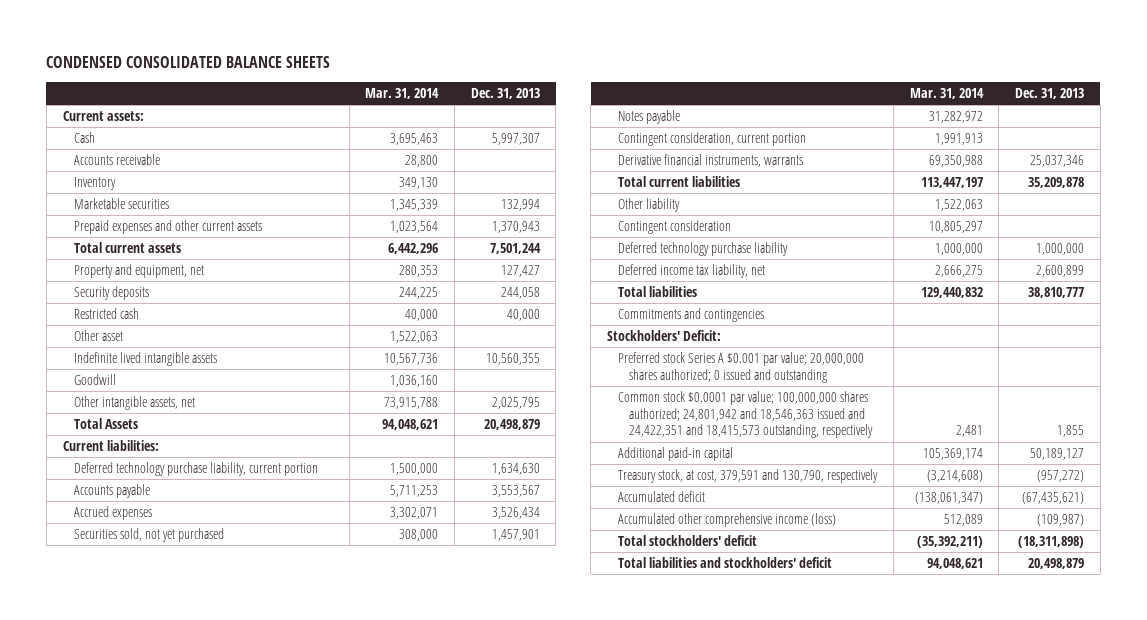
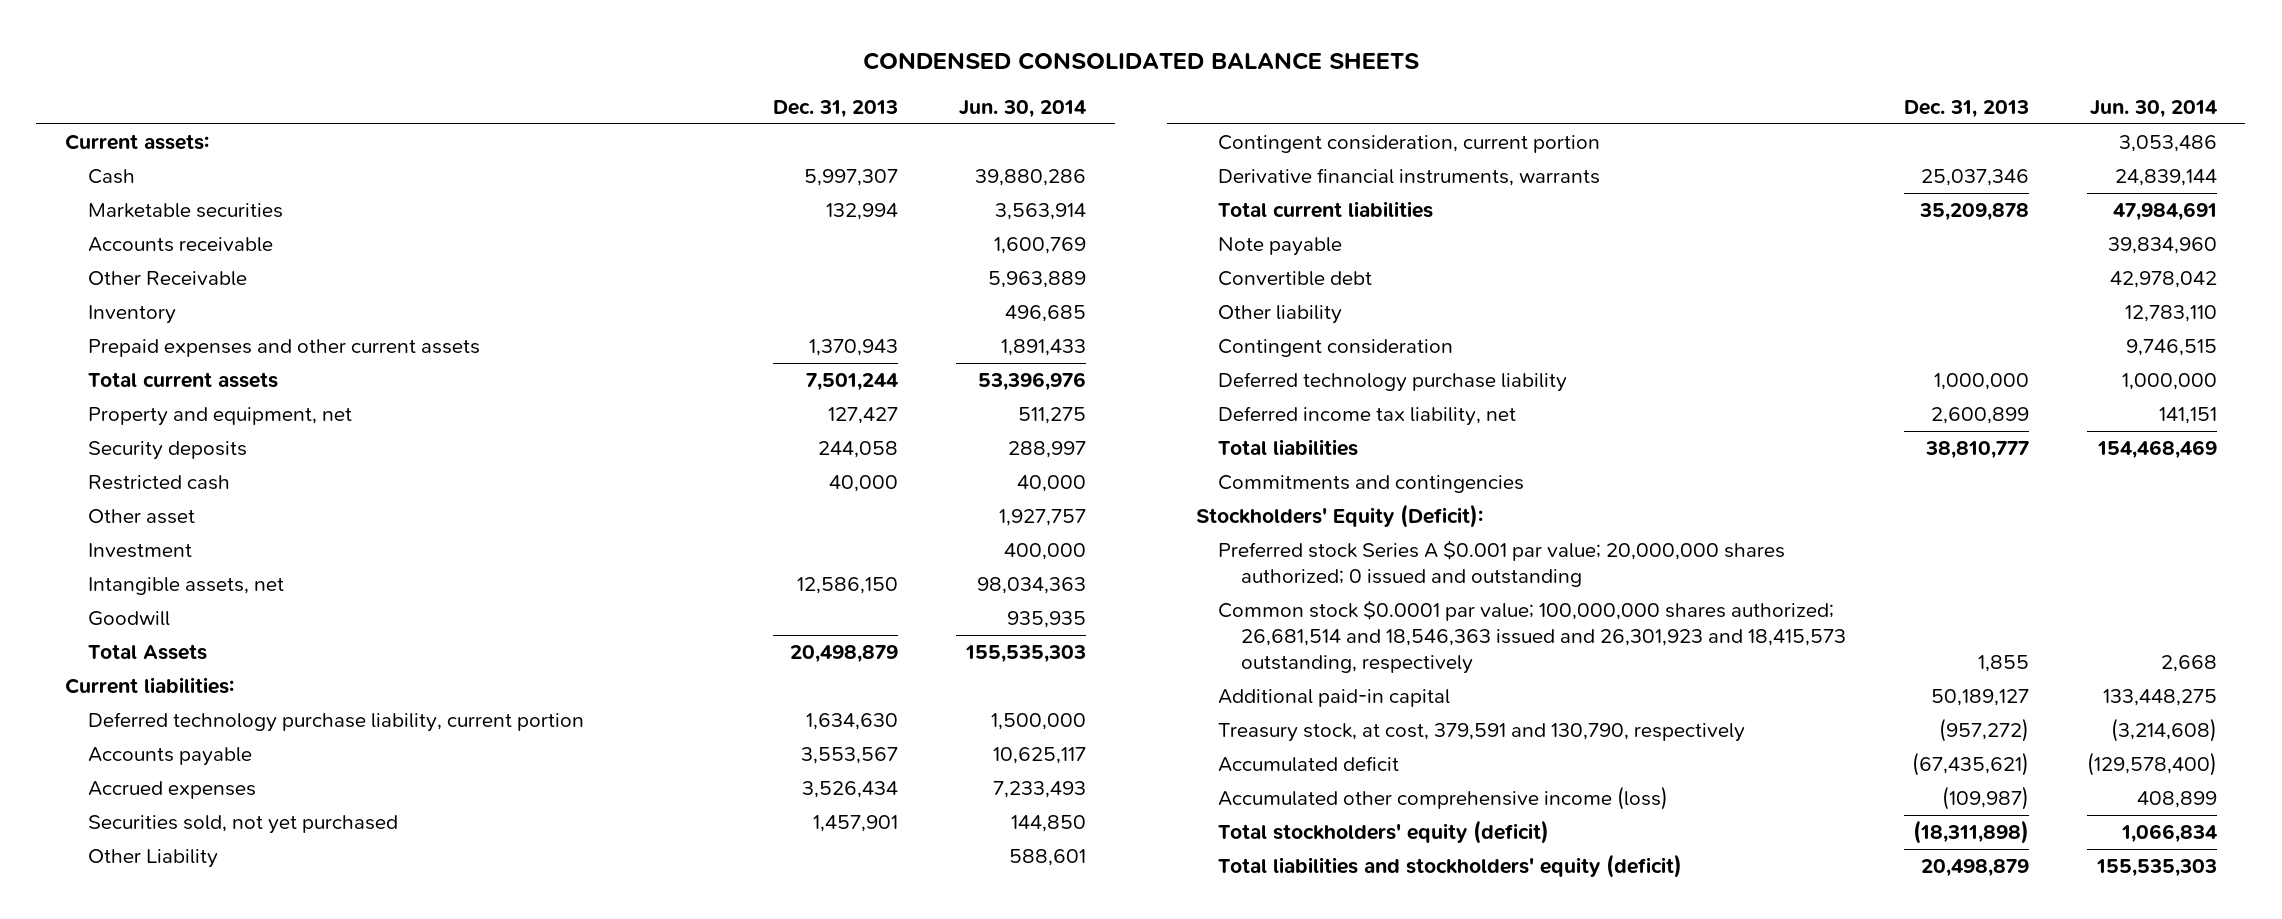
[365,88,440,100] Mar. 31, 2014 -> none
none -> [958,100,1086,119] Jun. 30, 2014
[73,198,169,210] Marketable securities -> [87,203,283,219] Marketable securities
none -> [87,271,247,287] Other Receivable
none -> [87,543,192,559] Investment
[73,352,217,367] Indefinite lived intangible assets -> [87,577,284,596] Intangible assets, net
[485,353,540,366] 10,560,355 -> [796,577,898,595] 12,586,150
[73,396,195,411] Other intangible assets, net -> none
[618,110,681,125] Notes payable -> none
none -> [87,849,218,869] Other Liability
none -> [1218,237,1343,257] Note payable
none -> [1218,271,1373,287] Convertible debt
[607,330,722,342] Stockholders' Deficit: -> [1196,504,1484,529] Stockholders' Equity (Deficit):
[618,391,874,439] Common stock $0.0001 par value; 100,000,000 shares authorized; 24,801,942 and 18,546,363 issued and 24,422,351 and 18,415,573 outstanding, respectively -> [1218,600,1846,675] Common stock $0.0001 par value; 100,000,000 shares authorized; 26,681,514 and 18,546,363 issued and 26,301,923 and 18,415,573 outstanding, respectively
[618,535,758,547] Total stockholders' deficit -> [1218,820,1550,845] Total stockholders' equity (deficit)
[618,557,833,569] Total liabilities and stockholders' deficit -> [1218,854,1683,879] Total liabilities and stockholders' equity (deficit)

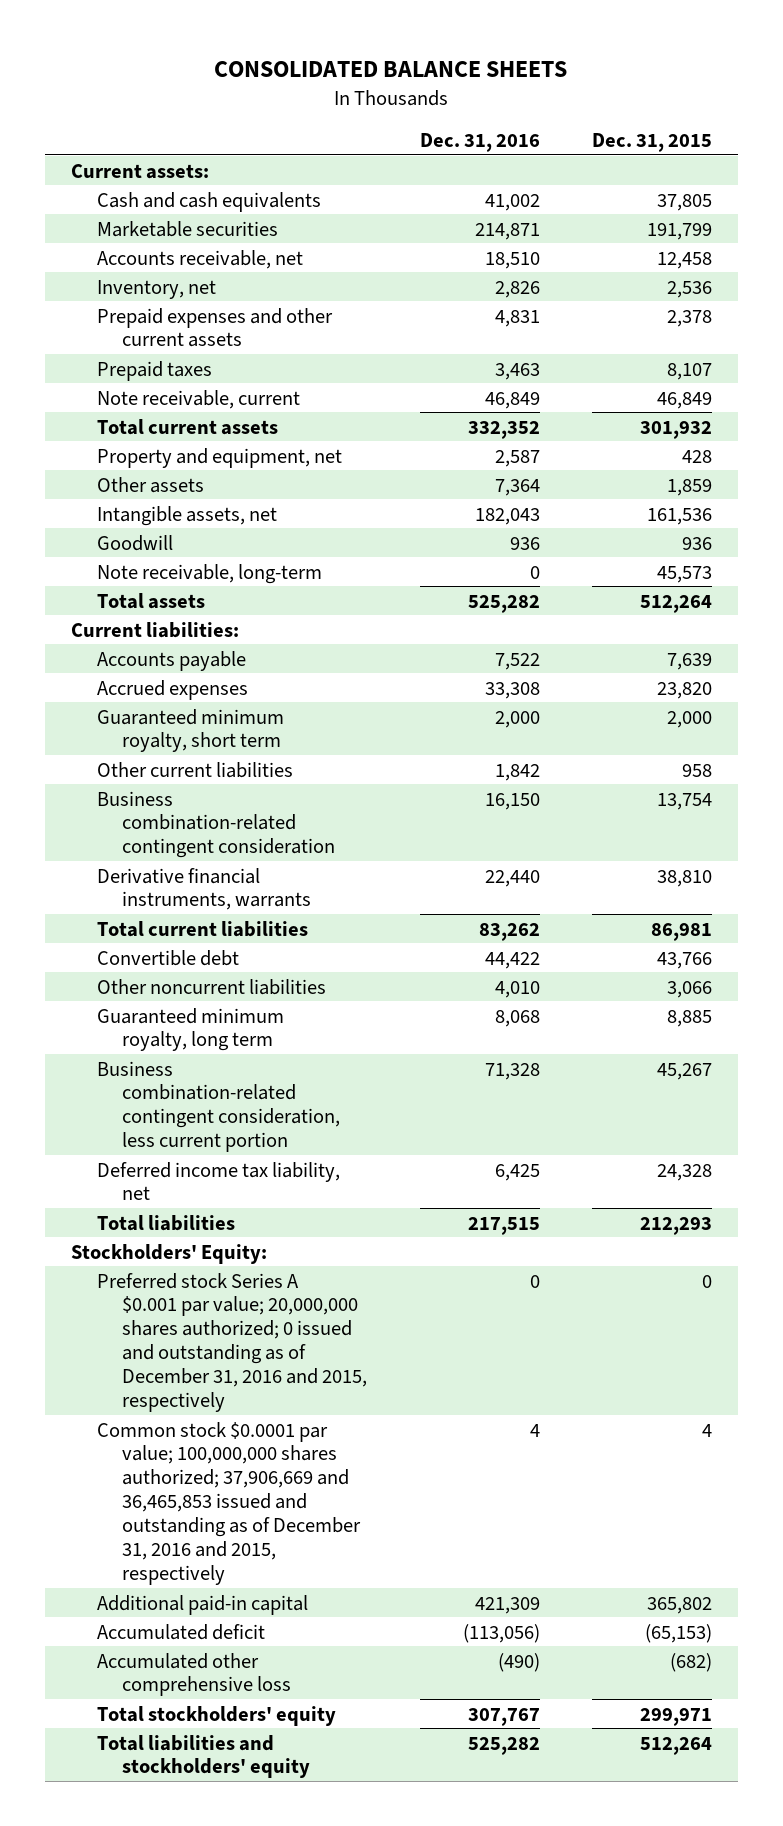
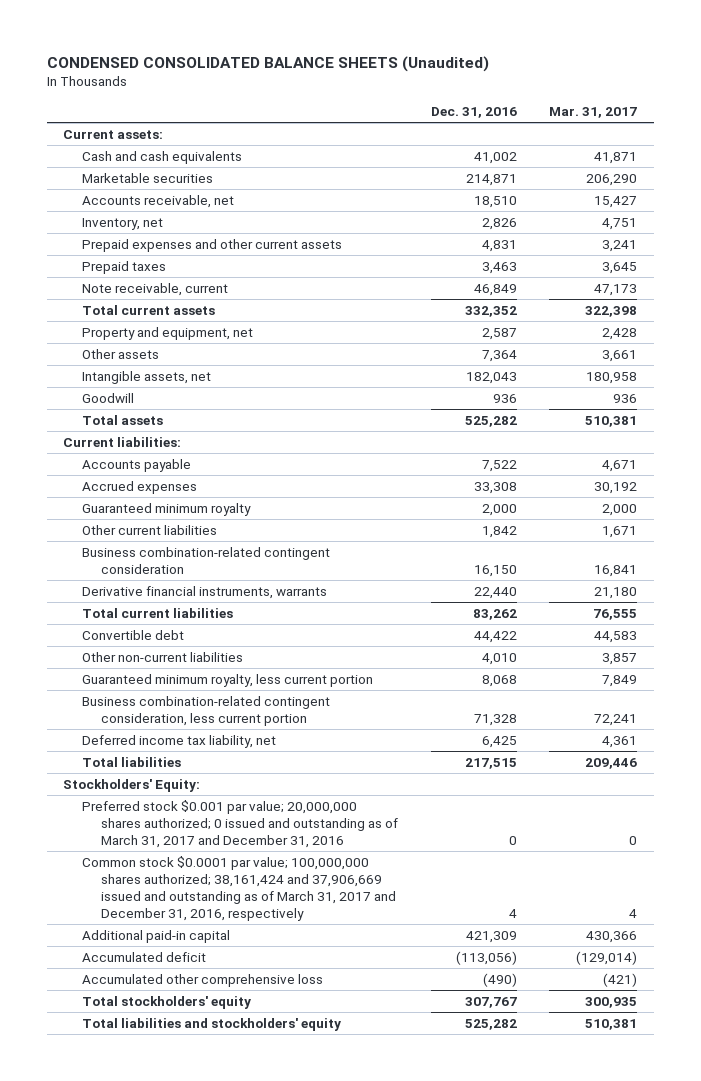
[214,60,568,77] CONSOLIDATED BALANCE SHEETS -> [46,55,489,72] CONDENSED CONSOLIDATED BALANCE SHEETS (Unaudited)
[591,133,712,153] Dec. 31, 2015 -> none
none -> [549,106,638,118] Mar. 31, 2017
[96,563,322,584] Note receivable, long-term -> none
[96,708,284,753] Guaranteed minimum royalty, short term -> [82,502,252,516] Guaranteed minimum royalty
[96,978,326,995] Other noncurrent liabilities -> [82,651,244,662] Other non-current liabilities
[96,1007,284,1052] Guaranteed minimum royalty, long term -> [82,673,374,687] Guaranteed minimum royalty, less current portion
[96,1272,368,1413] Preferred stock Series A $0.001 par value; 20,000,000 shares authorized; 0 issued and outstanding as of December 31, 2016 and 2015, respectively -> [82,799,398,848] Preferred stock $0.001 par value; 20,000,000 shares authorized; 0 issued and outstanding as of March 31, 2017 and December 31, 2016
[96,1421,362,1586] Common stock $0.0001 par value; 100,000,000 shares authorized; 37,906,669 and 36,465,853 issued and outstanding as of December 31, 2016 and 2015, respectively -> [82,855,396,921] Common stock $0.0001 par value; 100,000,000 shares authorized; 38,161,424 and 37,906,669 issued and outstanding as of March 31, 2017 and December 31, 2016, respectively

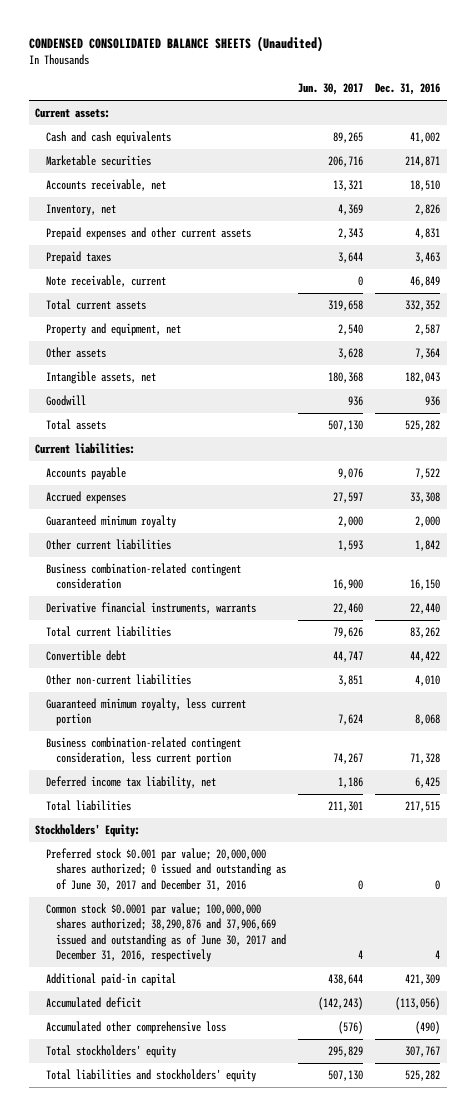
[549,106,638,118] Mar. 31, 2017 -> none
none -> [298,83,364,96] Jun. 30, 2017
[82,799,398,848] Preferred stock $0.001 par value; 20,000,000 shares authorized; 0 issued and outstanding as of March 31, 2017 and December 31, 2016 -> [45,848,286,891] Preferred stock $0.001 par value; 20,000,000 shares authorized; 0 issued and outstanding as of June 30, 2017 and December 31, 2016
[82,855,396,921] Common stock $0.0001 par value; 100,000,000 shares authorized; 38,161,424 and 37,906,669 issued and outstanding as of March 31, 2017 and December 31, 2016, respectively -> [45,903,286,962] Common stock $0.0001 par value; 100,000,000 shares authorized; 38,290,876 and 37,906,669 issued and outstanding as of June 30, 2017 and December 31, 2016, respectively

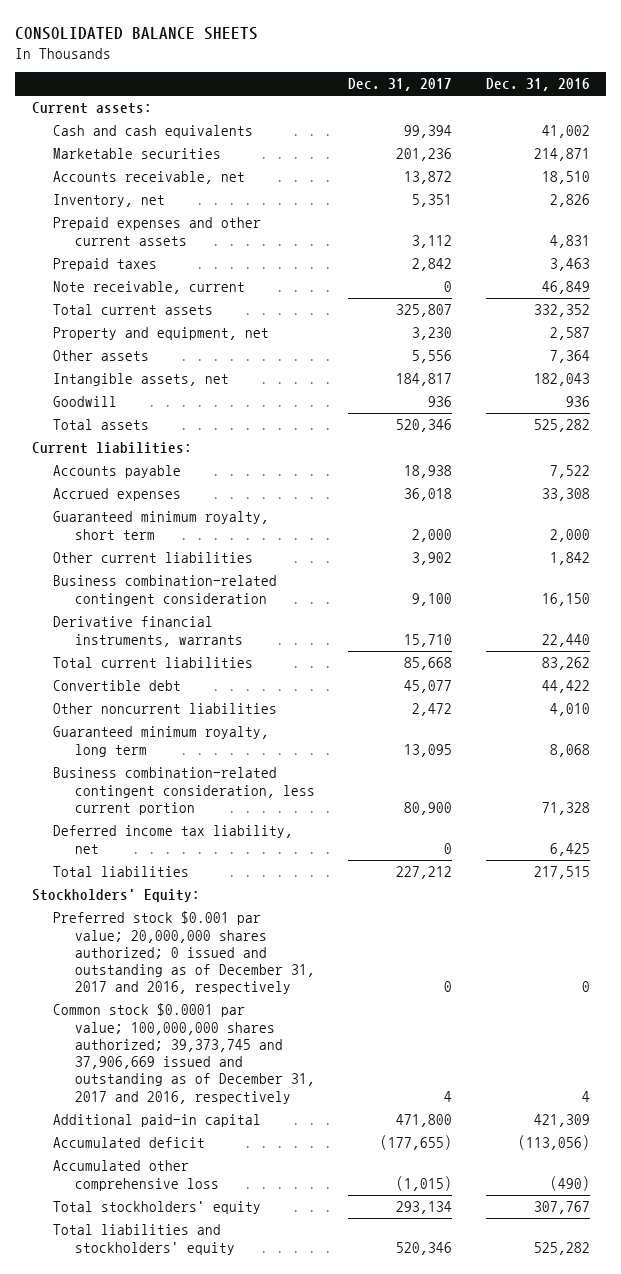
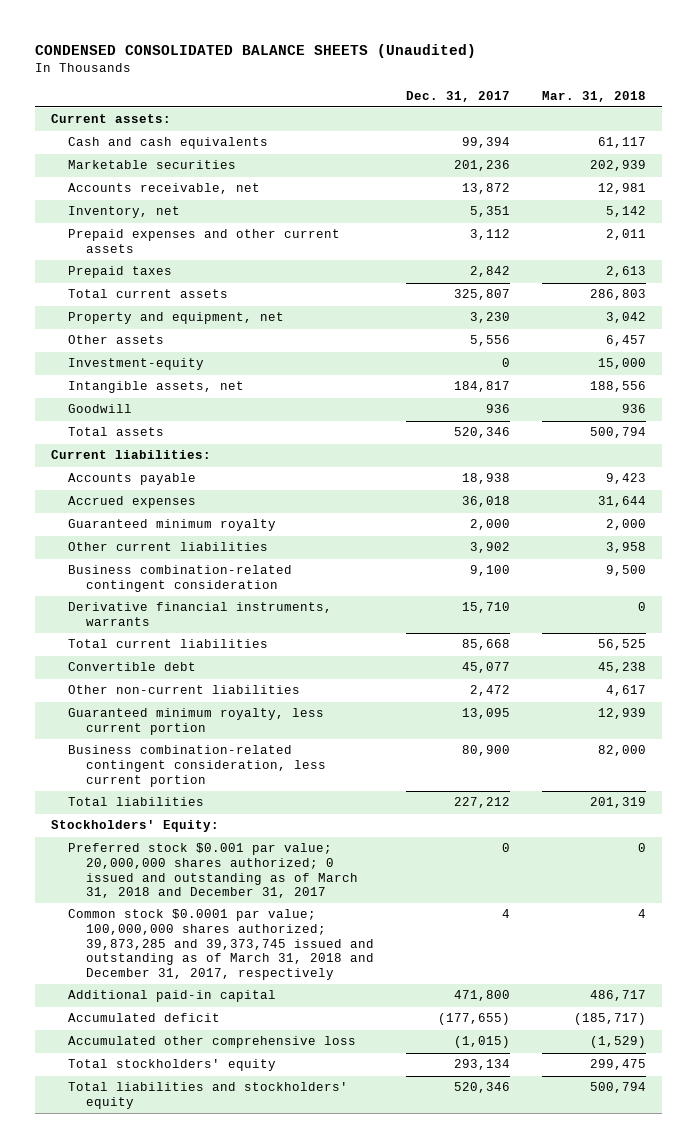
[15,26,259,40] CONSOLIDATED BALANCE SHEETS -> [35,43,477,58] CONDENSED CONSOLIDATED BALANCE SHEETS (Unaudited)
[485,78,590,92] Dec. 31, 2016 -> none
none -> [542,90,647,102] Mar. 31, 2018
[53,281,246,295] Note receivable, current -> none
none -> [68,358,205,371] Investment-equity
[53,511,270,540] Guaranteed minimum royalty, short term -> [68,519,277,532] Guaranteed minimum royalty
[53,703,278,715] Other noncurrent liabilities -> [68,685,301,695] Other non-current liabilities
[53,726,270,757] Guaranteed minimum royalty, long term -> [68,708,325,736] Guaranteed minimum royalty, less current portion
[53,825,294,854] Deferred income tax liability, net -> none
[53,911,316,995] Preferred stock $0.001 par value; 20,000,000 shares authorized; 0 issued and outstanding as of December 31, 2017 and 2016, respectively -> [68,843,358,899] Preferred stock $0.001 par value; 20,000,000 shares authorized; 0 issued and outstanding as of March 31, 2018 and December 31, 2017
[53,1003,316,1104] Common stock $0.0001 par value; 100,000,000 shares authorized; 39,373,745 and 37,906,669 issued and outstanding as of December 31, 2017 and 2016, respectively -> [68,909,374,980] Common stock $0.0001 par value; 100,000,000 shares authorized; 39,873,285 and 39,373,745 issued and outstanding as of March 31, 2018 and December 31, 2017, respectively

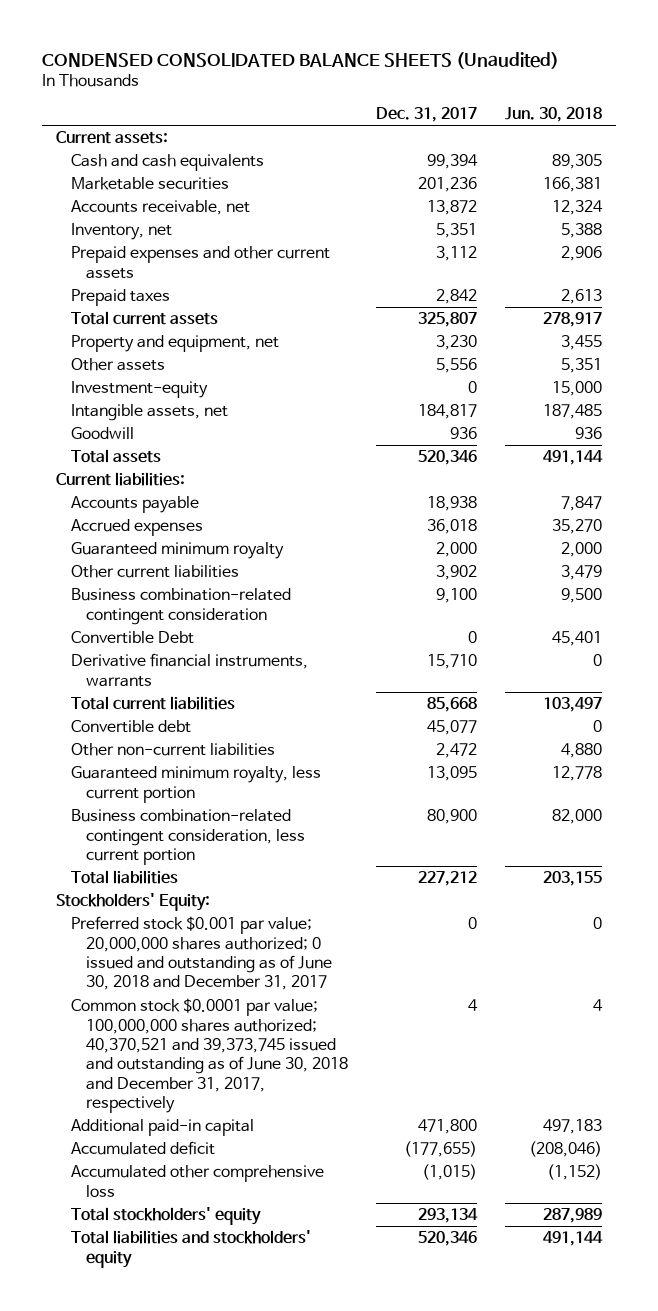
[542,90,647,102] Mar. 31, 2018 -> none
none -> [504,106,602,122] Jun. 30, 2018
none -> [70,631,194,645] Convertible Debt
[68,843,358,899] Preferred stock $0.001 par value; 20,000,000 shares authorized; 0 issued and outstanding as of March 31, 2018 and December 31, 2017 -> [70,916,332,991] Preferred stock $0.001 par value; 20,000,000 shares authorized; 0 issued and outstanding as of June 30, 2018 and December 31, 2017
[68,909,374,980] Common stock $0.0001 par value; 100,000,000 shares authorized; 39,873,285 and 39,373,745 issued and outstanding as of March 31, 2018 and December 31, 2017, respectively -> [70,998,348,1114] Common stock $0.0001 par value; 100,000,000 shares authorized; 40,370,521 and 39,373,745 issued and outstanding as of June 30, 2018 and December 31, 2017, respectively

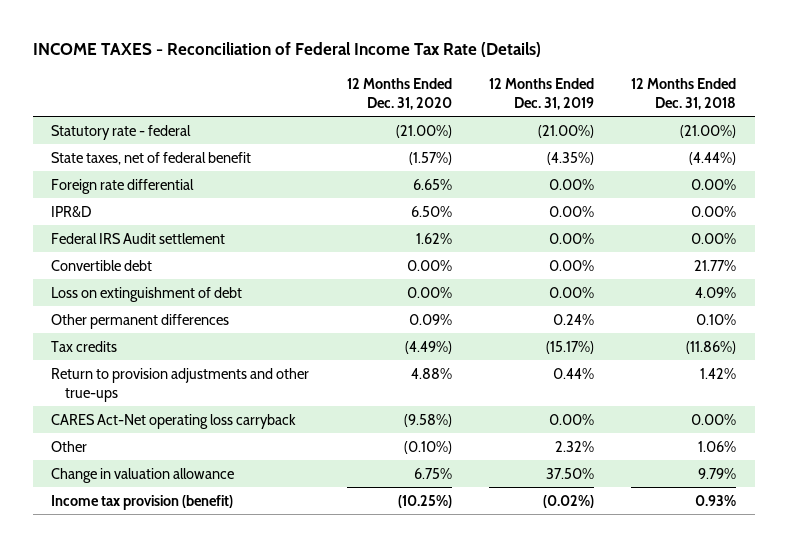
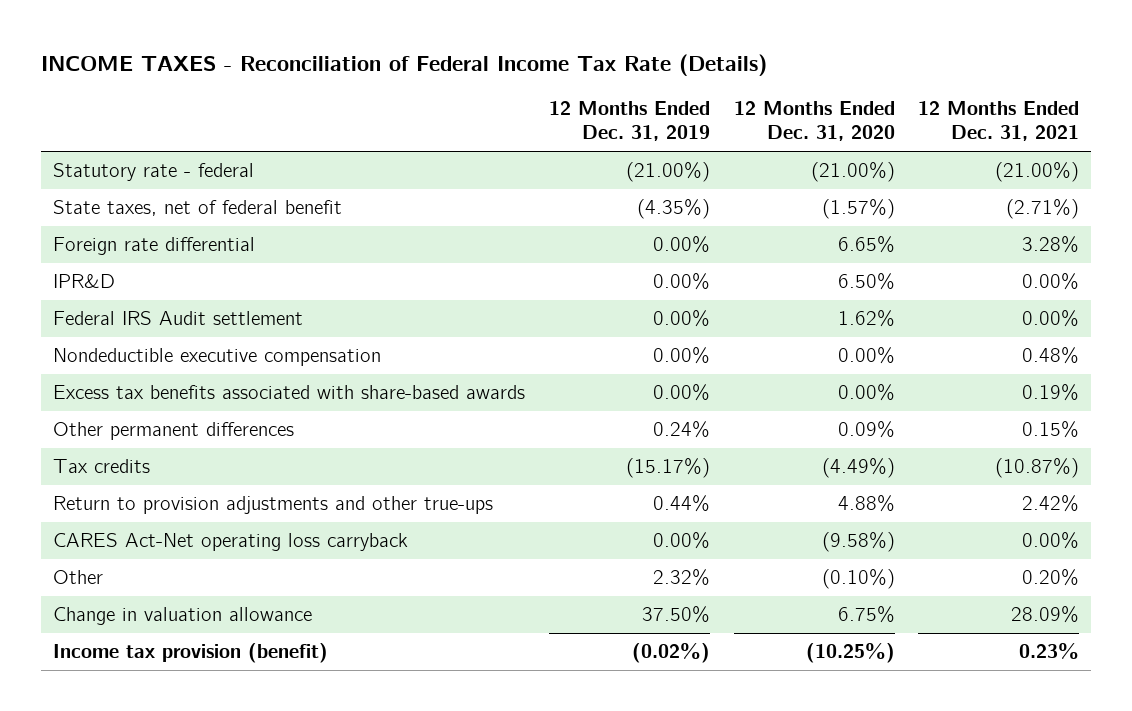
[631,77,737,110] 12 Months Ended Dec. 31, 2018 -> none
none -> [918,101,1080,142] 12 Months Ended Dec. 31, 2021
[51,259,153,271] Convertible debt -> none
[51,286,243,302] Loss on extinguishment of debt -> none
none -> [52,348,381,367] Nondeductible executive compensation
none -> [52,385,525,400] Excess tax benefits associated with share-based awards

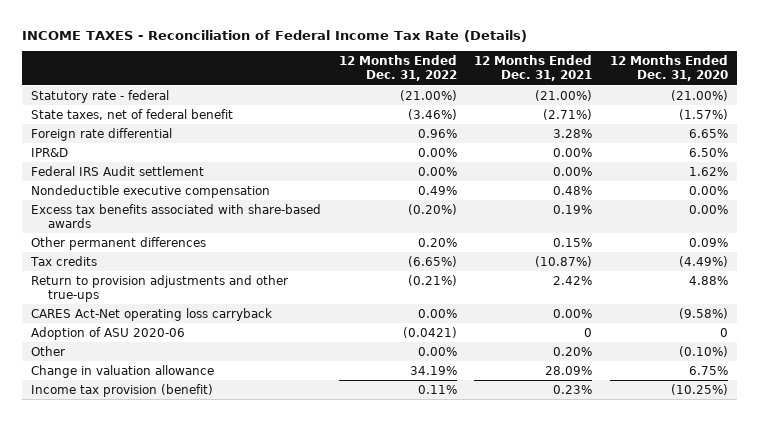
[548,101,710,142] 12 Months Ended Dec. 31, 2019 -> none
none -> [338,54,457,81] 12 Months Ended Dec. 31, 2022
none -> [31,326,186,340] Adoption of ASU 2020-06

